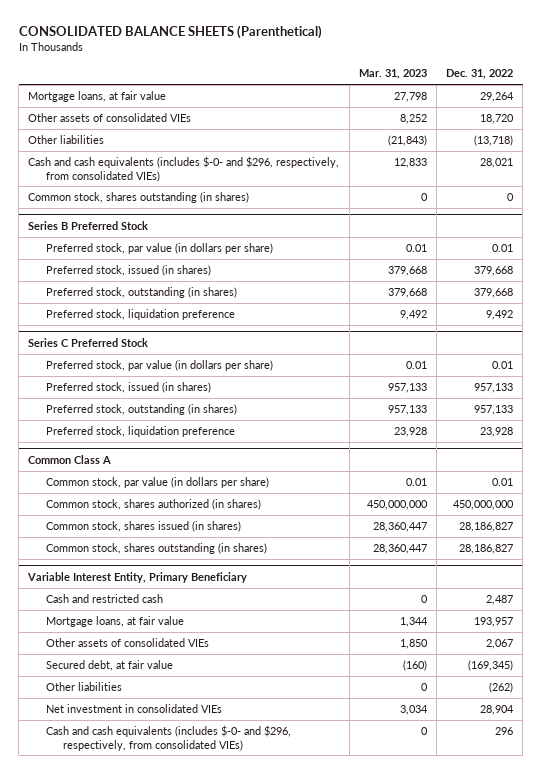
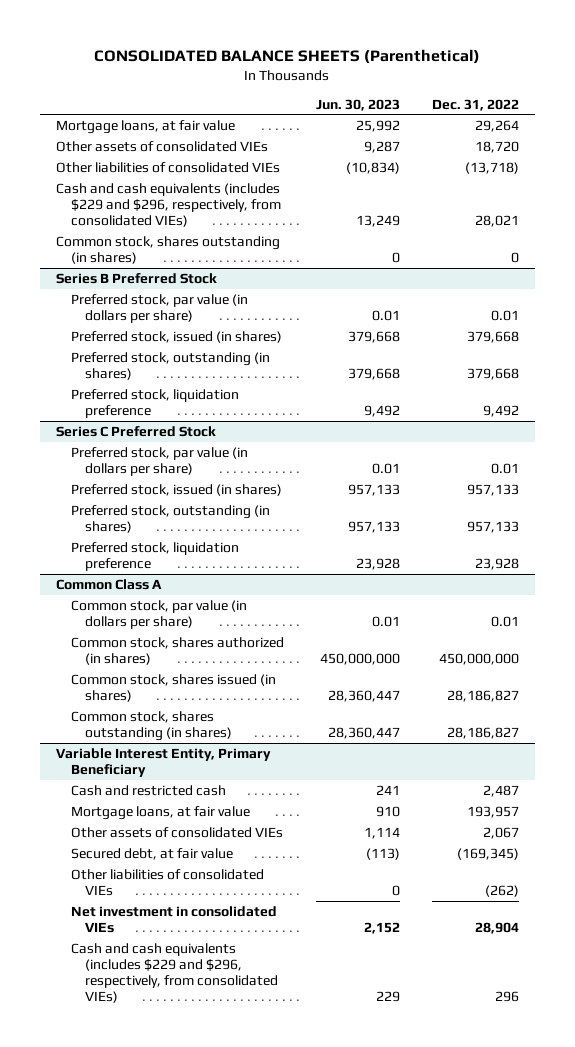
[358,69,427,80] Mar. 31, 2023 -> none
none -> [315,98,400,111] Jun. 30, 2023
[28,134,105,144] Other liabilities -> [55,161,280,173] Other liabilities of consolidated VIEs
[28,155,340,182] Cash and cash equivalents (includes $-0- and $296, respectively, from consolidated VIEs) -> [55,182,281,227] Cash and cash equivalents (includes $229 and $296, respectively, from consolidated VIEs)
[45,681,122,691] Other liabilities -> [70,868,264,896] Other liabilities of consolidated VIEs
[45,724,291,751] Cash and cash equivalents (includes $-0- and $296, respectively, from consolidated VIEs) -> [70,942,279,1003] Cash and cash equivalents (includes $229 and $296, respectively, from consolidated VIEs)

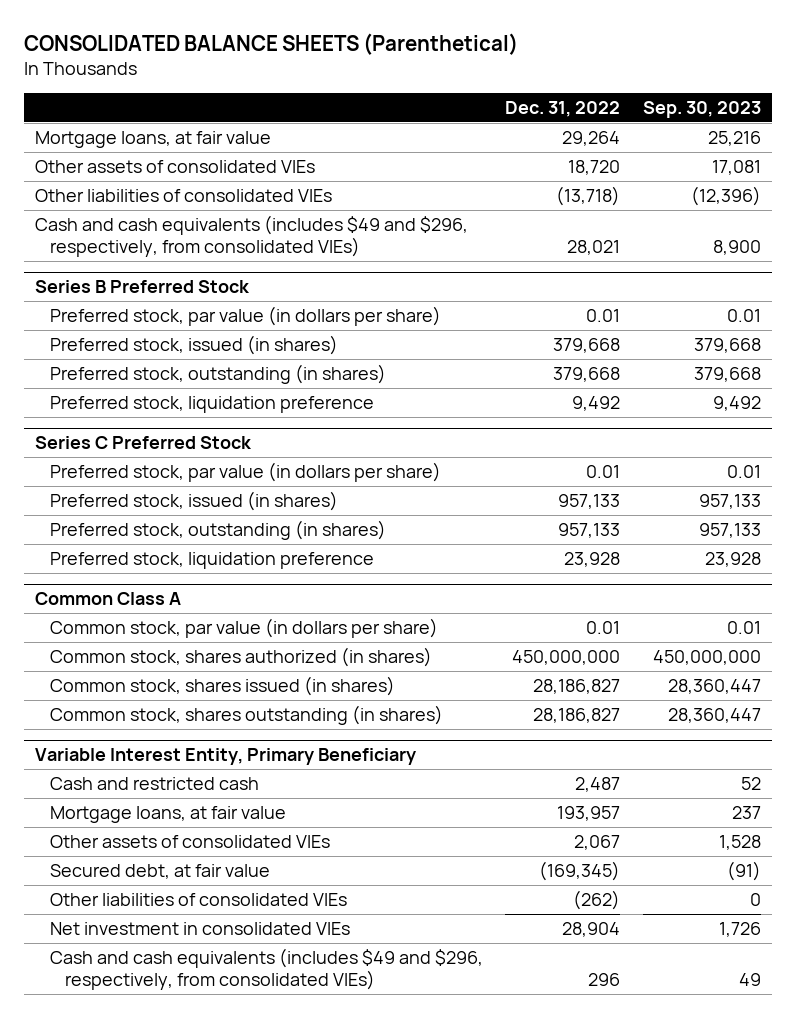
[315,98,400,111] Jun. 30, 2023 -> none
none -> [642,100,761,118] Sep. 30, 2023
[55,235,280,264] Common stock, shares outstanding (in shares) -> none
[55,182,281,227] Cash and cash equivalents (includes $229 and $296, respectively, from consolidated VIEs) -> [34,214,468,258] Cash and cash equivalents (includes $49 and $296, respectively, from consolidated VIEs)
[70,942,279,1003] Cash and cash equivalents (includes $229 and $296, respectively, from consolidated VIEs) -> [50,947,484,991] Cash and cash equivalents (includes $49 and $296, respectively, from consolidated VIEs)

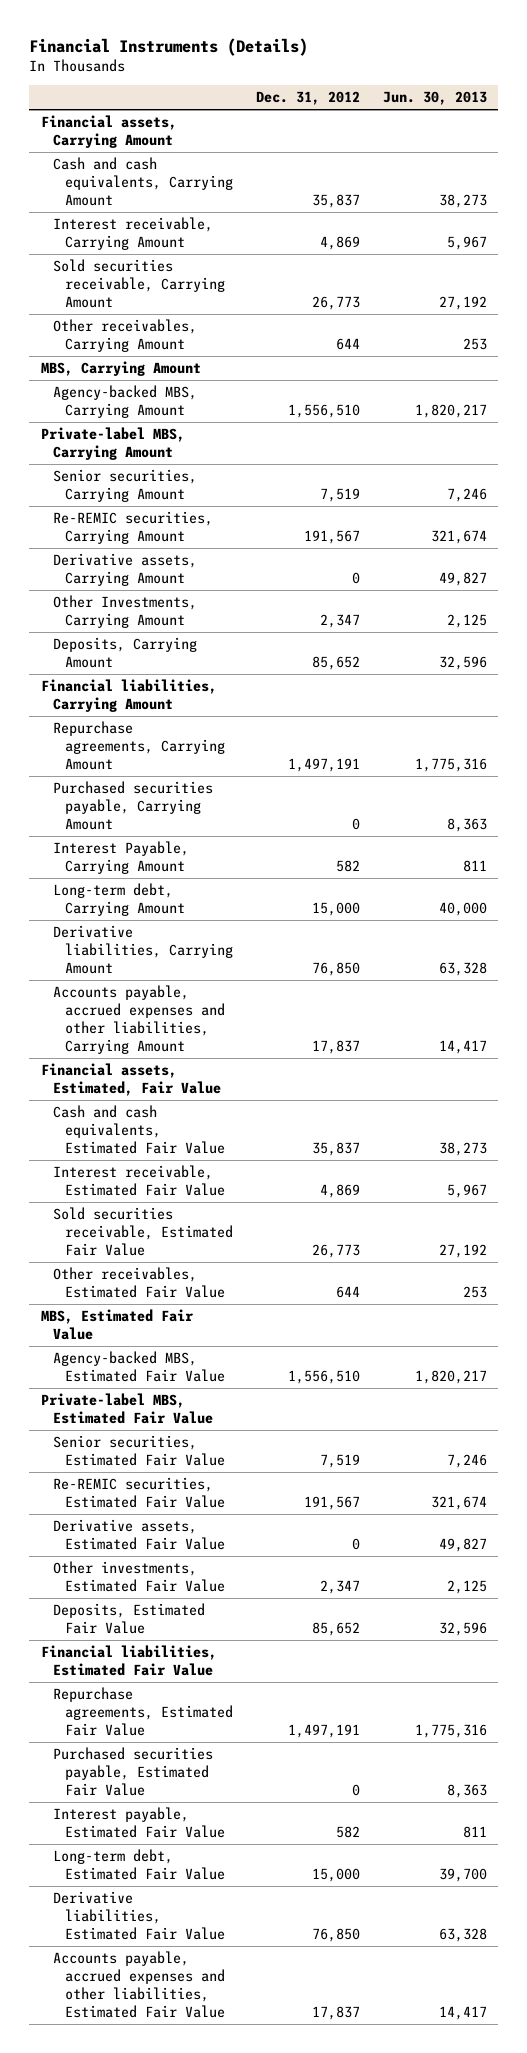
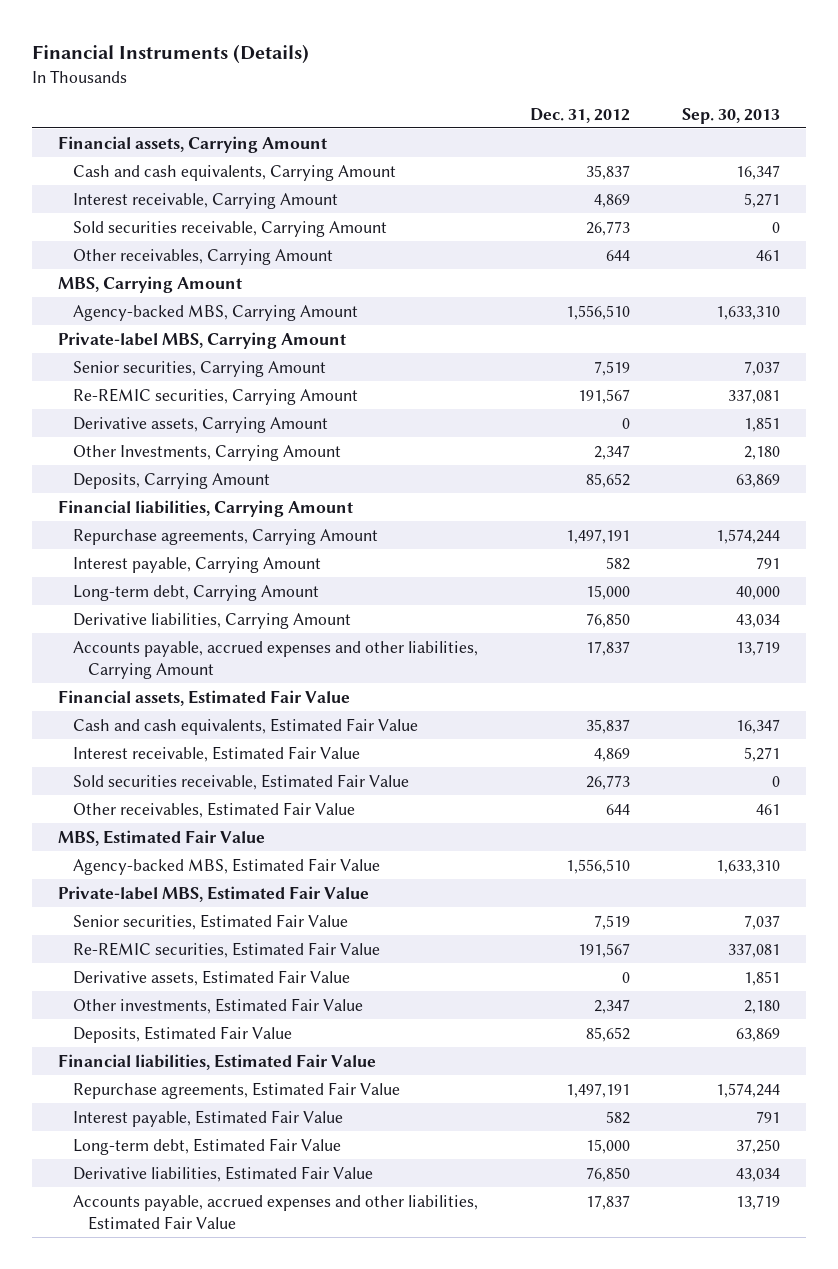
[382,91,487,106] Jun. 30, 2013 -> none
none -> [682,107,781,124] Sep. 30, 2013
[52,780,213,831] Purchased securities payable, Carrying Amount -> none
[52,840,189,875] Interest Payable, Carrying Amount -> [72,556,321,573] Interest payable, Carrying Amount
[40,1062,221,1097] Financial assets, Estimated, Fair Value -> [57,689,350,706] Financial assets, Estimated Fair Value
[52,1746,213,1797] Purchased securities payable, Estimated Fair Value -> none

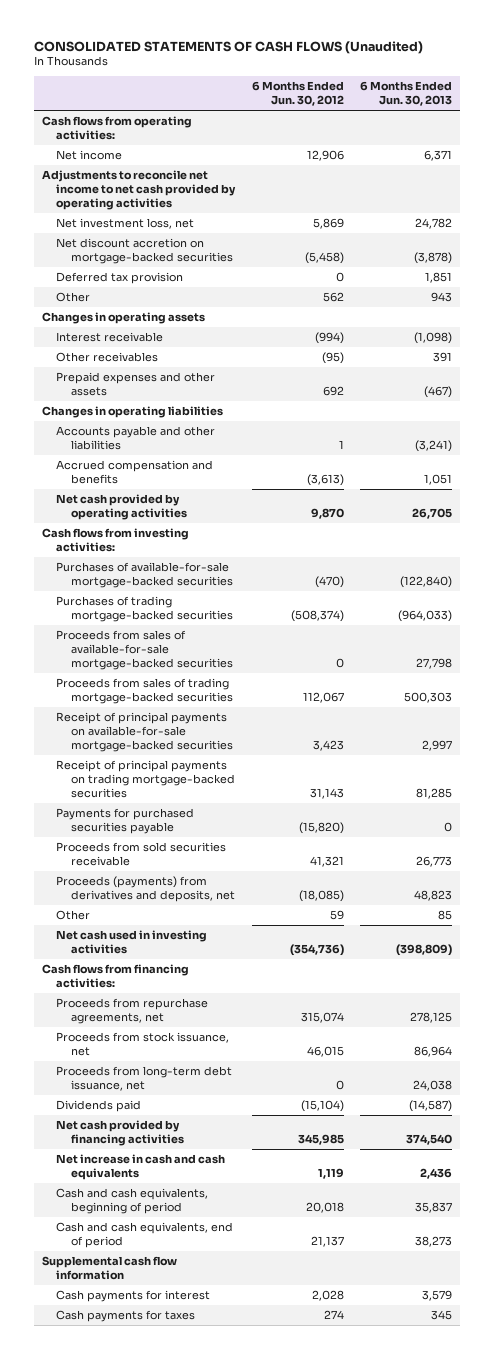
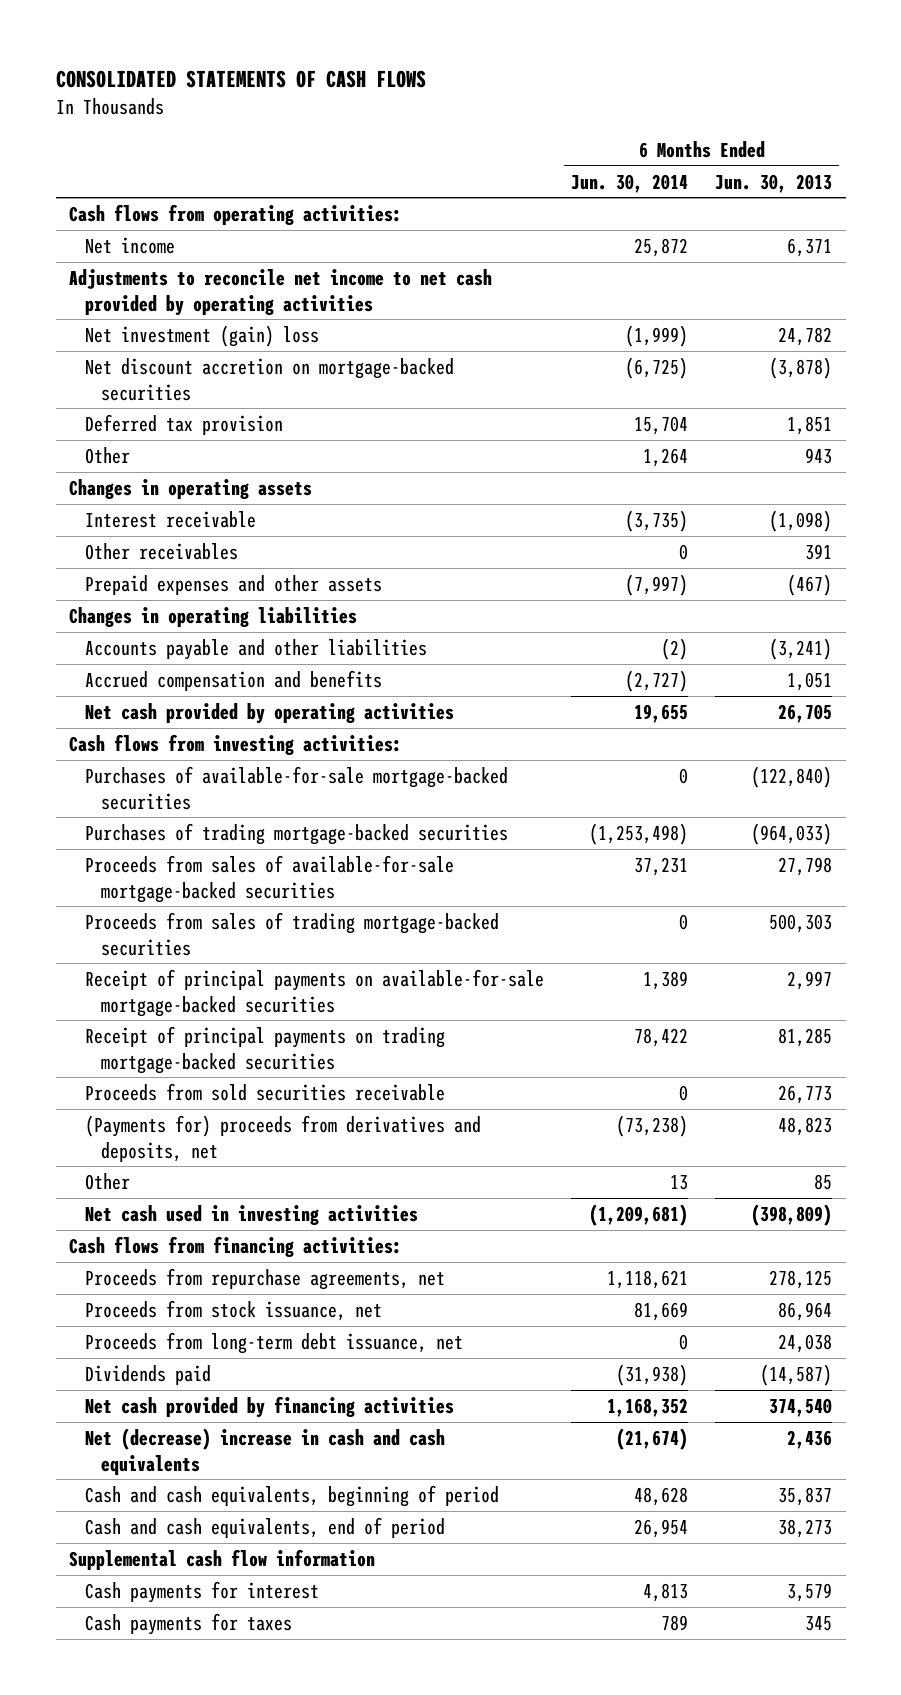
[33,40,423,54] CONSOLIDATED STATEMENTS OF CASH FLOWS (Unaudited) -> [55,69,426,88] CONSOLIDATED STATEMENTS OF CASH FLOWS
[251,81,344,107] 6 Months Ended Jun. 30, 2012 -> none
none -> [571,173,689,193] Jun. 30, 2014
[56,217,195,229] Net investment loss, net -> [85,324,320,347] Net investment (gain) loss
[56,807,195,834] Payments for purchased securities payable -> none
[56,875,236,902] Proceeds (payments) from derivatives and deposits, net -> [85,1114,482,1162] (Payments for) proceeds from derivatives and deposits, net
[56,1153,226,1180] Net increase in cash and cash equivalents -> [85,1427,446,1475] Net (decrease) increase in cash and cash equivalents

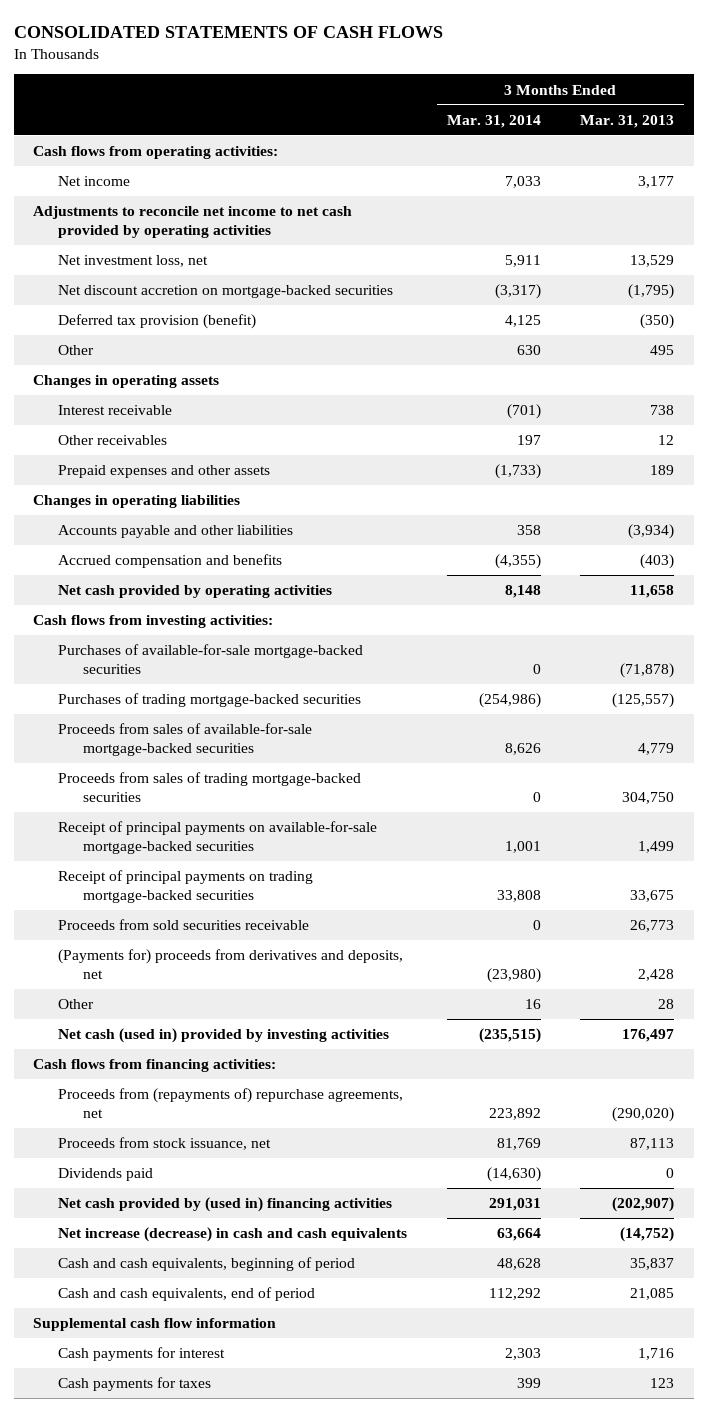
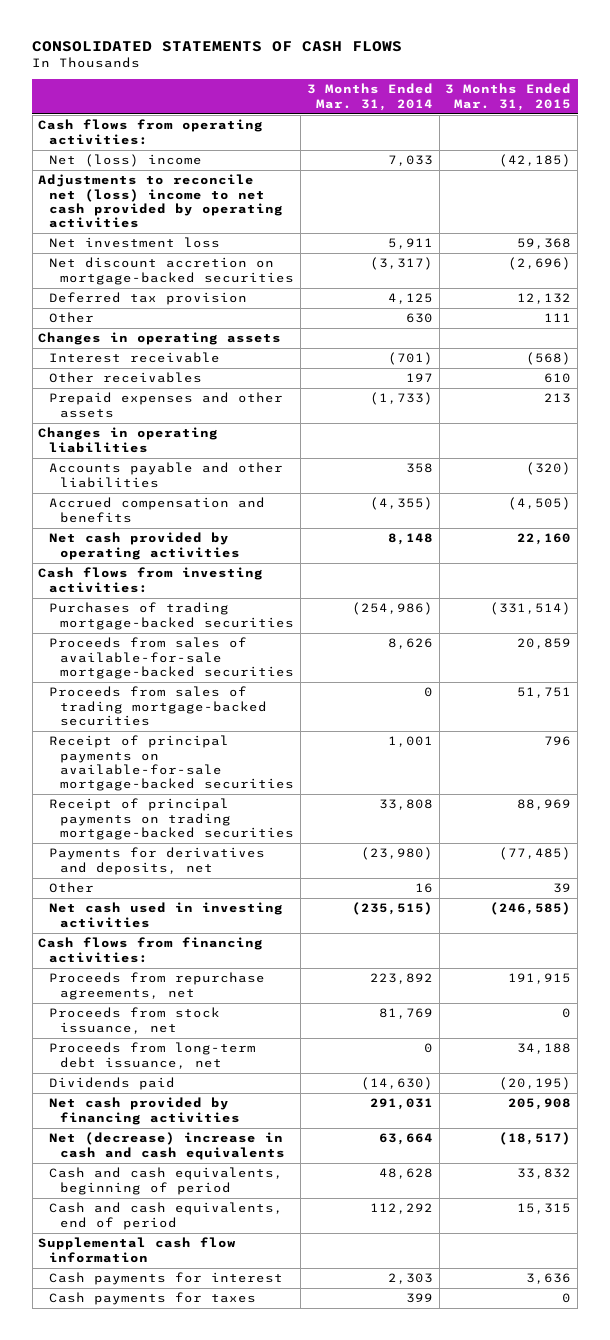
[580,114,675,128] Mar. 31, 2013 -> none
none -> [445,83,572,111] 3 Months Ended Mar. 31, 2015
[58,176,131,187] Net income -> [49,154,203,168] Net (loss) income
[33,206,353,238] Adjustments to reconcile net income to net cash provided by operating activities -> [38,174,284,229] Adjustments to reconcile net (loss) income to net cash provided by operating activities
[58,255,209,268] Net investment loss, net -> [49,237,221,249] Net investment loss
[58,314,257,330] Deferred tax provision (benefit) -> [49,292,248,306] Deferred tax provision
[58,644,364,674] Purchases of available-for-sale mortgage-backed securities -> none
[58,919,310,931] Proceeds from sold securities receivable -> none
[58,949,404,979] (Payments for) proceeds from derivatives and deposits, net -> [49,847,266,875] Payments for derivatives and deposits, net
[58,1028,390,1044] Net cash (used in) provided by investing activities -> [49,902,284,928] Net cash used in investing activities
[58,1088,404,1118] Proceeds from (repayments of) repurchase agreements, net -> [49,972,266,1000] Proceeds from repurchase agreements, net
none -> [49,1042,257,1069] Proceeds from long-term debt issuance, net
[58,1197,393,1213] Net cash provided by (used in) financing activities -> [49,1097,241,1125] Net cash provided by financing activities
[58,1227,408,1243] Net increase (decrease) in cash and cash equivalents -> [49,1132,286,1160] Net (decrease) increase in cash and cash equivalents

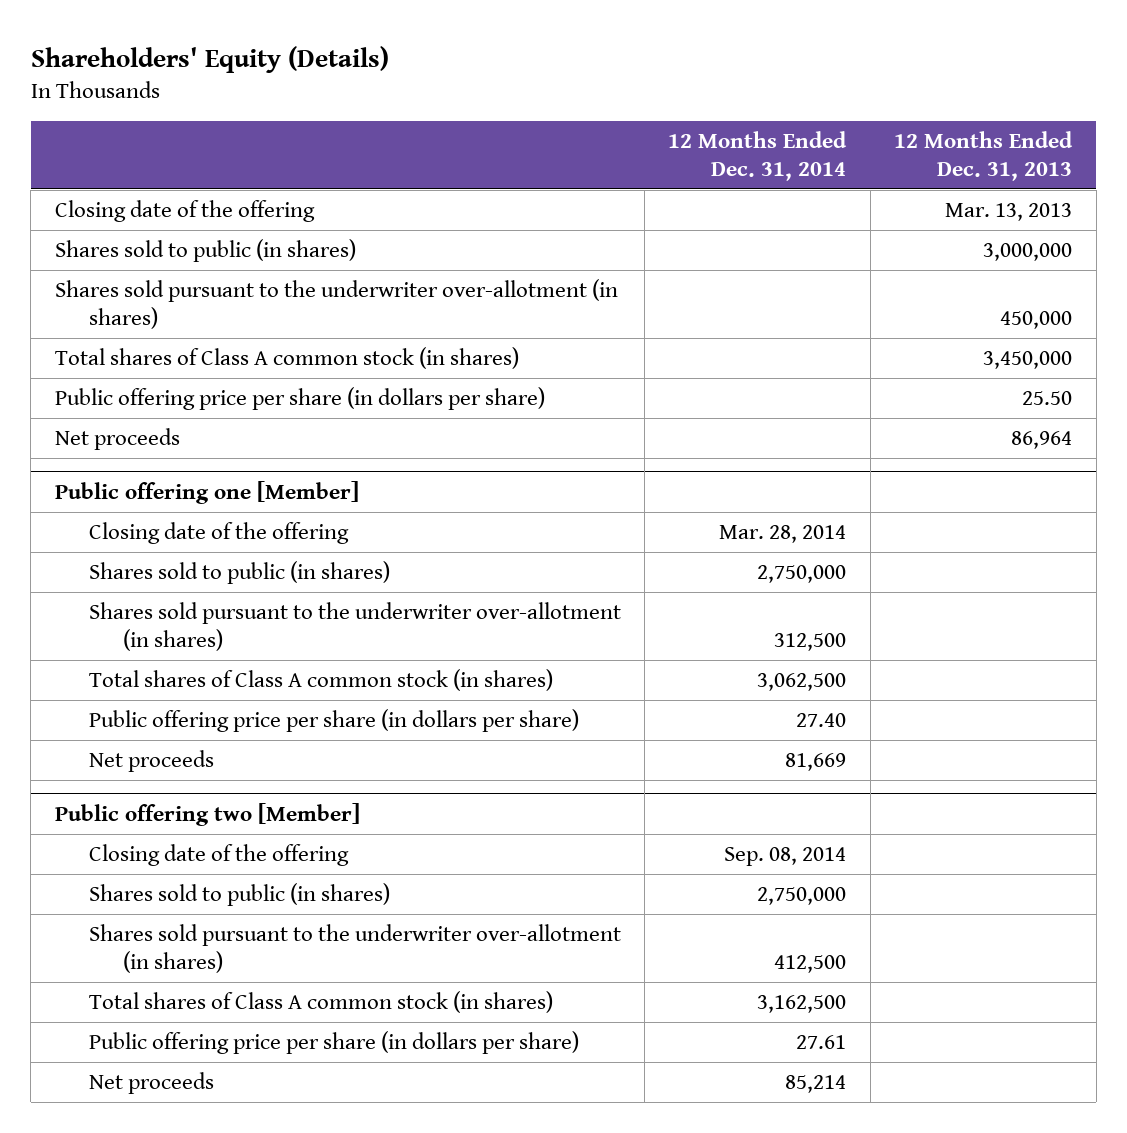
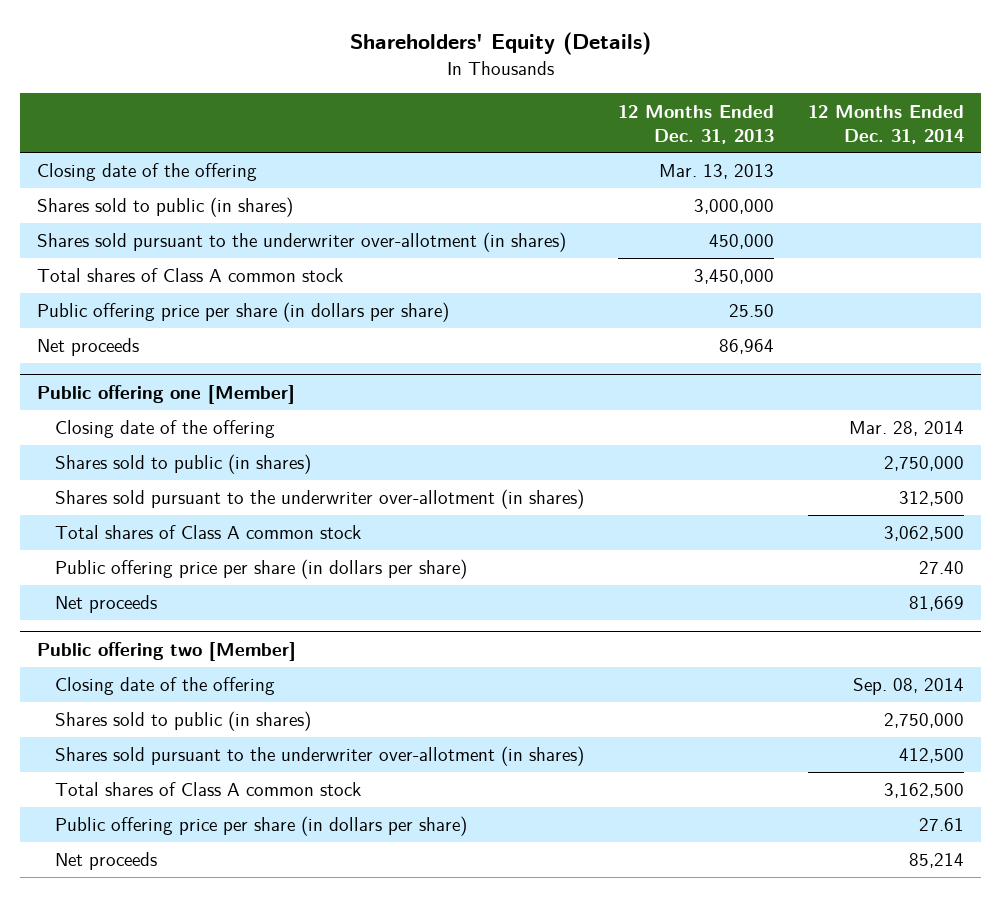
[54,347,519,370] Total shares of Class A common stock (in shares) -> [36,268,343,283] Total shares of Class A common stock
[88,669,553,692] Total shares of Class A common stock (in shares) -> [54,525,361,540] Total shares of Class A common stock
[88,991,553,1014] Total shares of Class A common stock (in shares) -> [54,782,361,797] Total shares of Class A common stock

